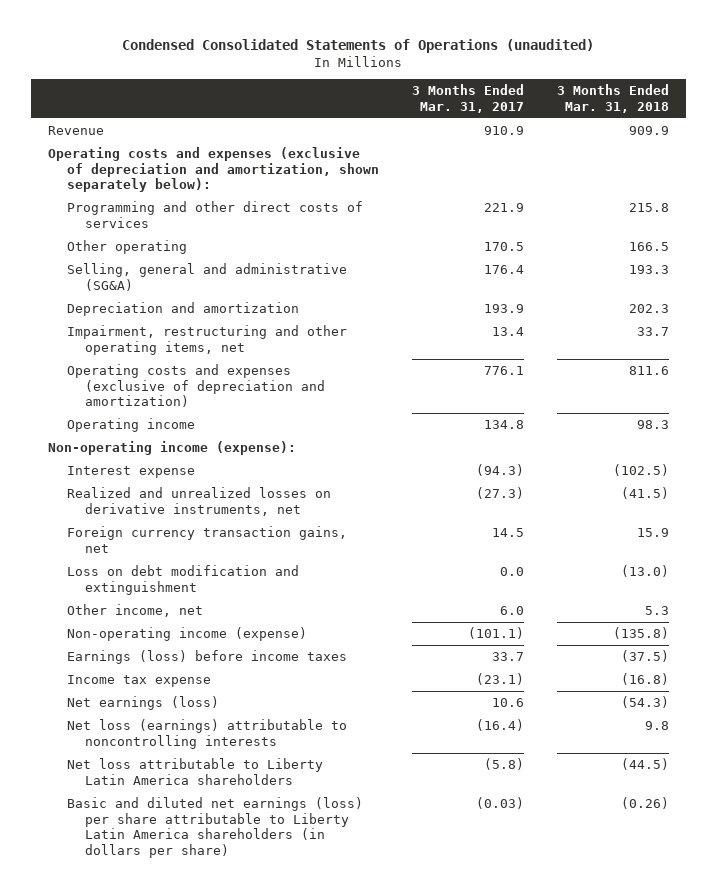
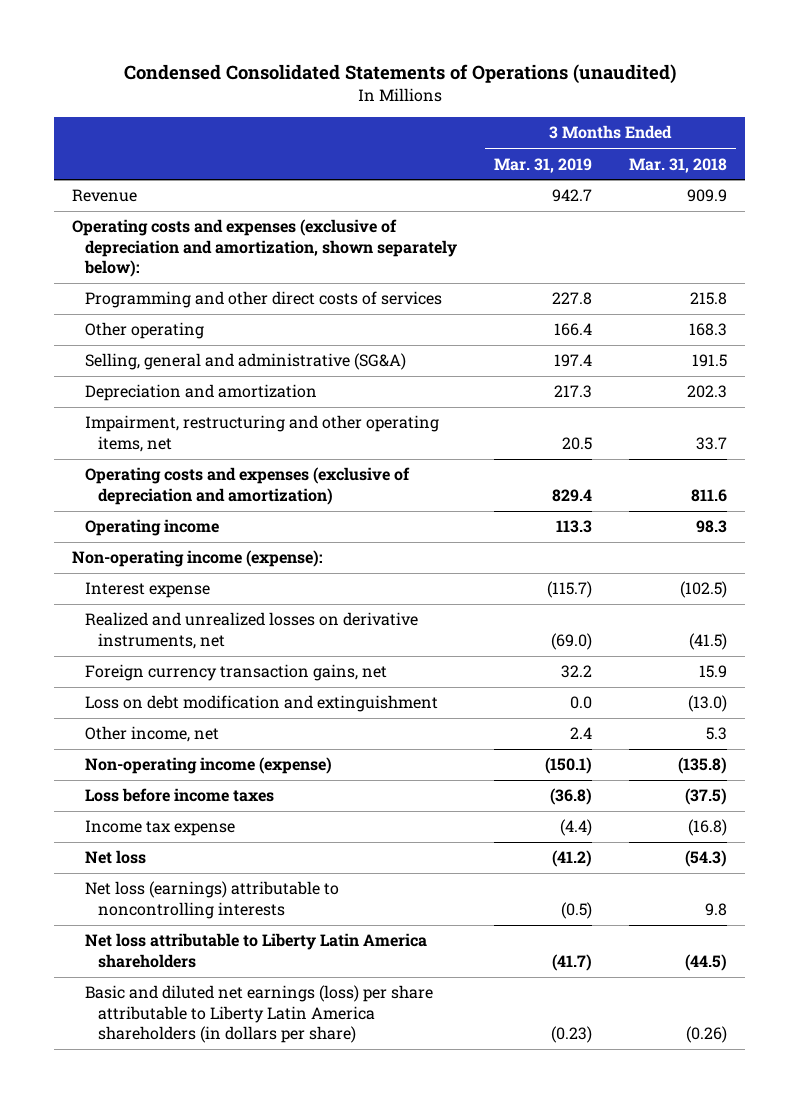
[411,84,524,113] 3 Months Ended Mar. 31, 2017 -> none
none -> [494,157,593,173] Mar. 31, 2019
[629,241,670,251] 166.5 -> [688,323,727,337] 168.3
[629,264,670,274] 193.3 -> [691,354,727,368] 191.5
[66,649,347,664] Earnings (loss) before income taxes -> [85,788,275,803] Loss before income taxes
[66,695,219,710] Net earnings (loss) -> [85,850,147,865] Net loss

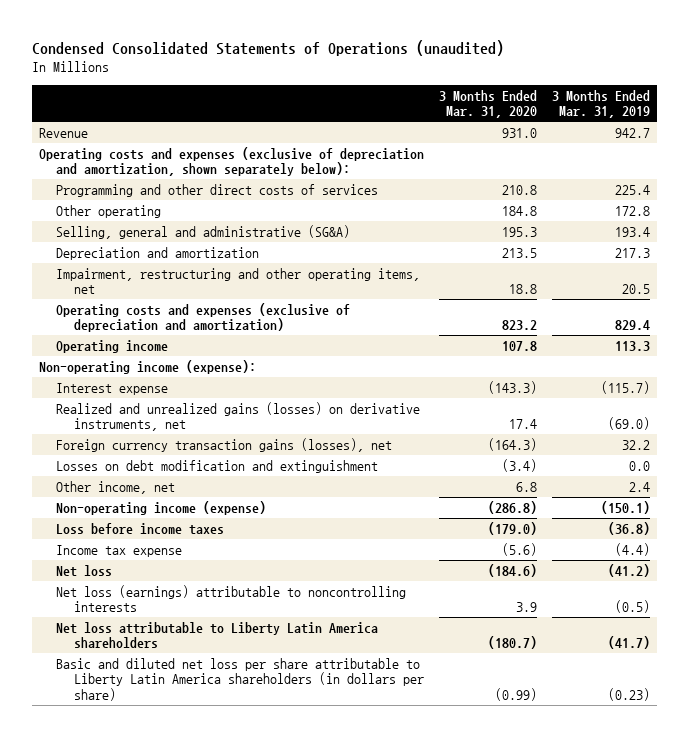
[628,157,727,173] Mar. 31, 2018 -> none
none -> [439,89,538,119] 3 Months Ended Mar. 31, 2020
[552,292,593,306] 227.8 -> [614,184,650,195] 225.4
[554,323,593,337] 166.4 -> [614,205,650,216] 172.8
[554,354,593,368] 197.4 -> [614,226,650,237] 193.4
[85,612,419,649] Realized and unrealized losses on derivative instruments, net -> [56,401,421,432] Realized and unrealized gains (losses) on derivative instruments, net
[85,664,388,682] Foreign currency transaction gains, net -> [56,437,393,452] Foreign currency transaction gains (losses), net
[85,695,439,713] Loss on debt modification and extinguishment -> [56,459,379,473] Losses on debt modification and extinguishment
[85,985,434,1044] Basic and diluted net earnings (loss) per share attributable to Liberty Latin America shareholders (in dollars per share) -> [56,657,424,702] Basic and diluted net loss per share attributable to Liberty Latin America shareholders (in dollars per share)

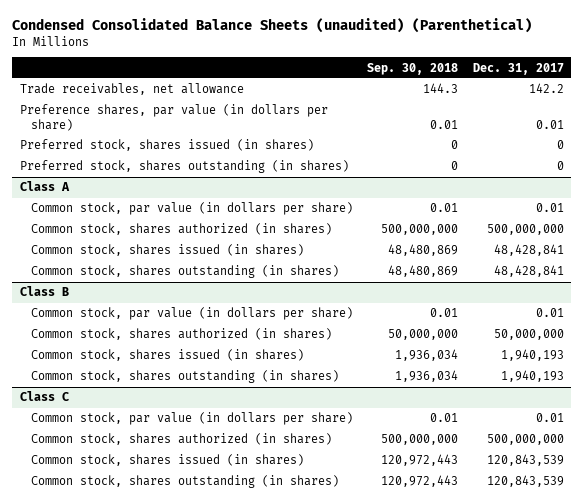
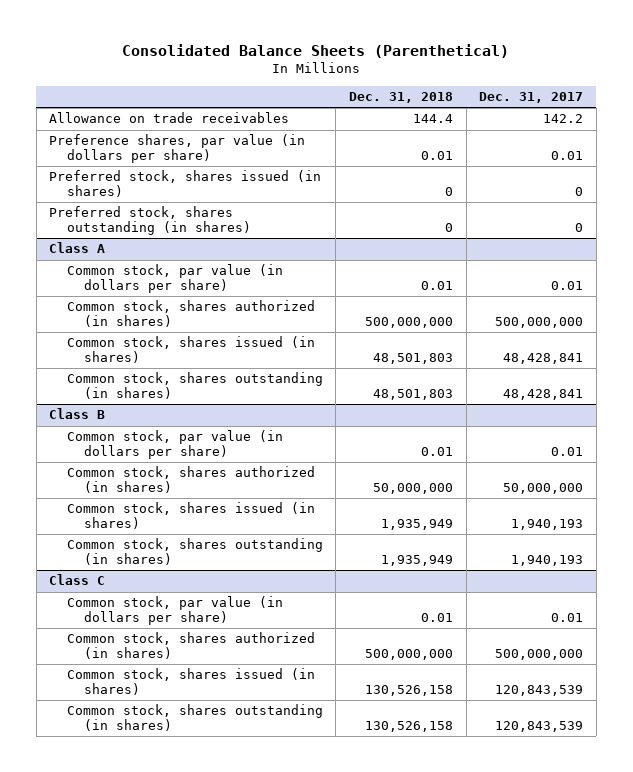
[12,18,533,34] Condensed Consolidated Balance Sheets (unaudited) (Parenthetical) -> [122,43,510,58] Consolidated Balance Sheets (Parenthetical)
[367,62,459,75] Sep. 30, 2018 -> none
none -> [348,92,453,104] Dec. 31, 2018
[19,83,244,96] Trade receivables, net allowance -> [49,112,290,124] Allowance on trade receivables

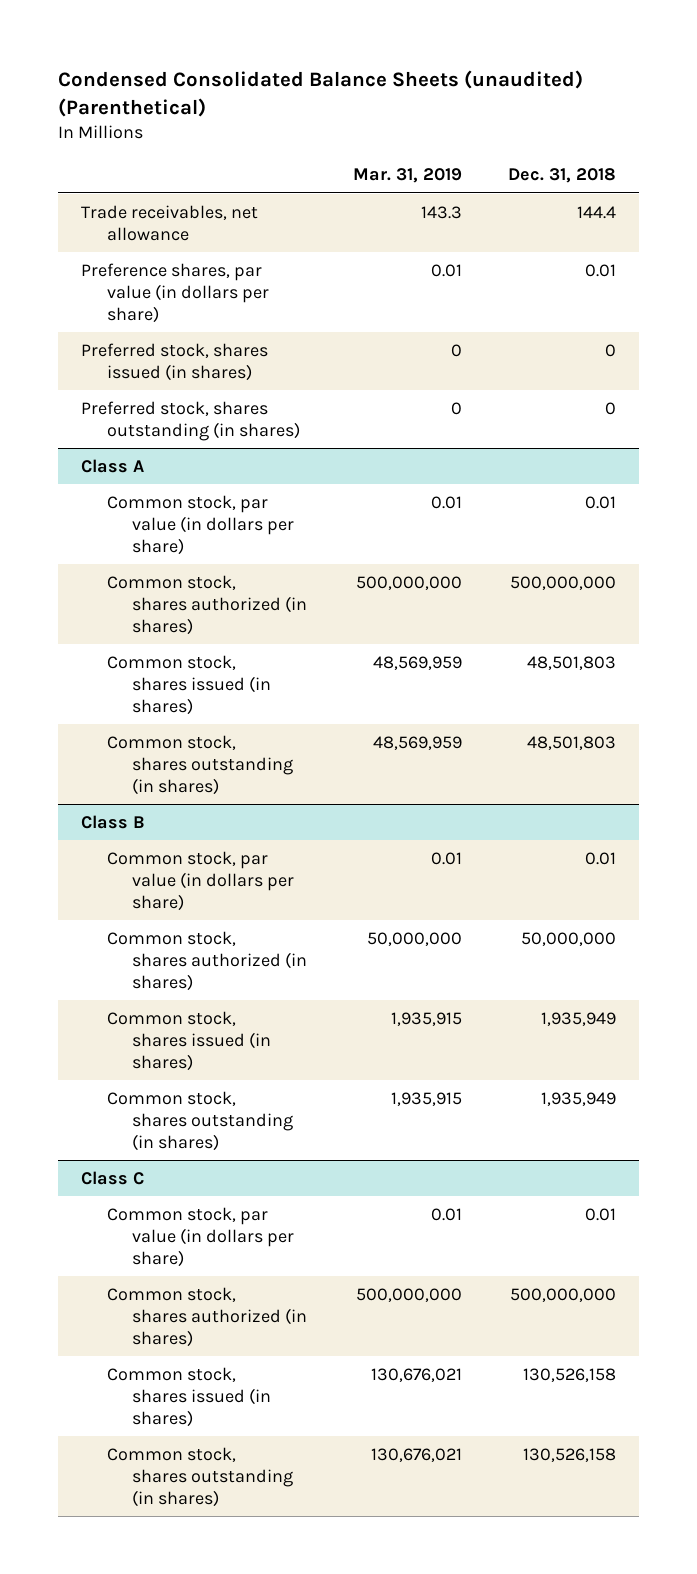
[122,43,510,58] Consolidated Balance Sheets (Parenthetical) -> [58,69,584,117] Condensed Consolidated Balance Sheets (unaudited) (Parenthetical)
[479,92,584,104] Dec. 31, 2017 -> none
none -> [352,168,462,184] Mar. 31, 2019
[49,112,290,124] Allowance on trade receivables -> [80,204,258,241] Trade receivables, net allowance

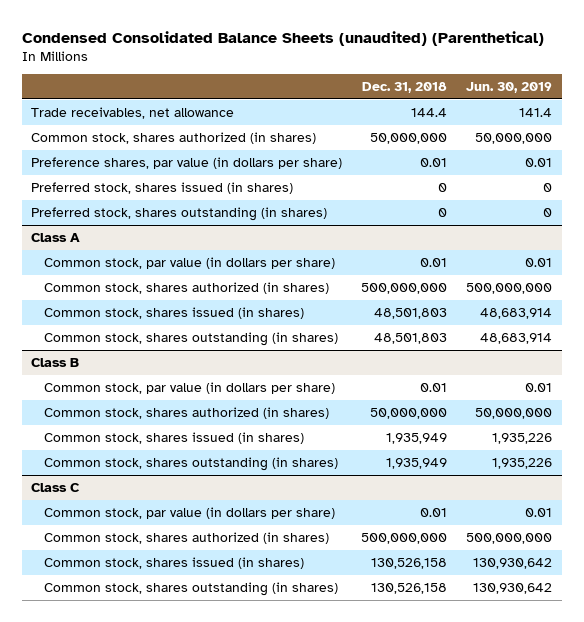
[352,168,462,184] Mar. 31, 2019 -> none
none -> [466,81,553,93] Jun. 30, 2019
none -> [31,131,317,144] Common stock, shares authorized (in shares)

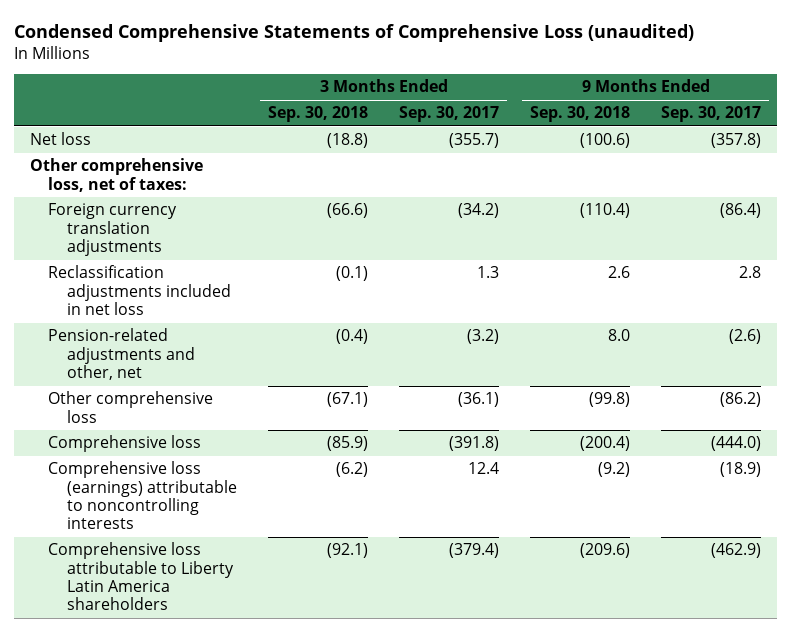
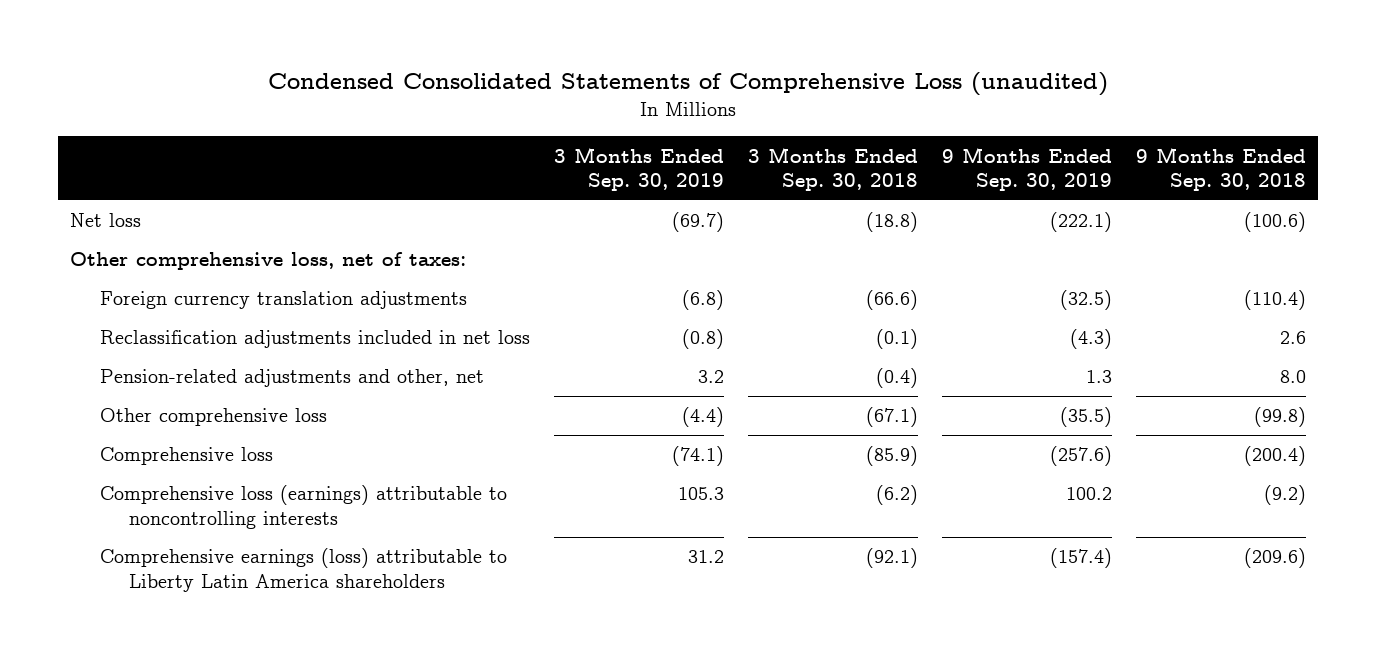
[14,24,695,43] Condensed Comprehensive Statements of Comprehensive Loss (unaudited) -> [267,71,1108,96] Condensed Consolidated Statements of Comprehensive Loss (unaudited)
[399,106,500,123] Sep. 30, 2017 -> none
[661,106,762,123] Sep. 30, 2017 -> none
none -> [553,146,724,192] 3 Months Ended Sep. 30, 2019
none -> [941,146,1112,192] 9 Months Ended Sep. 30, 2019
[48,542,234,611] Comprehensive loss attributable to Liberty Latin America shareholders -> [99,548,507,592] Comprehensive earnings (loss) attributable to Liberty Latin America shareholders

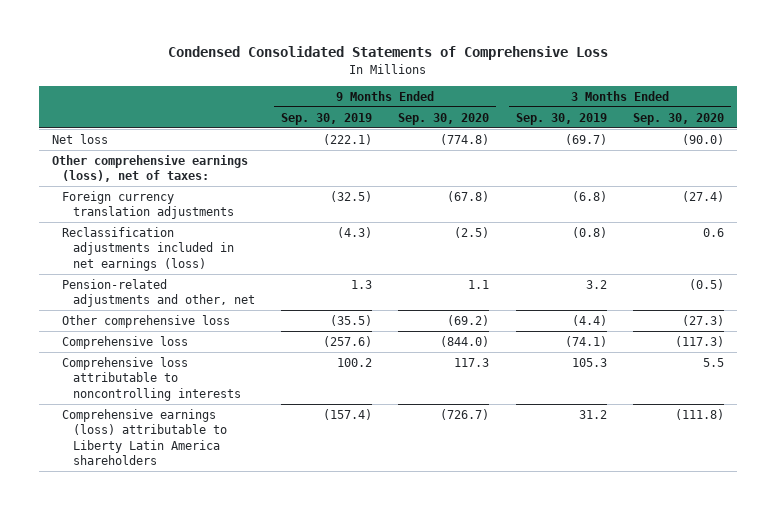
[267,71,1108,96] Condensed Consolidated Statements of Comprehensive Loss (unaudited) -> [168,46,609,61] Condensed Consolidated Statements of Comprehensive Loss
[747,146,918,192] 3 Months Ended Sep. 30, 2018 -> none
[1136,146,1307,192] 9 Months Ended Sep. 30, 2018 -> none
none -> [398,112,490,125] Sep. 30, 2020
none -> [633,112,725,125] Sep. 30, 2020
[69,252,466,271] Other comprehensive loss, net of taxes: -> [51,154,248,183] Other comprehensive earnings (loss), net of taxes:
[99,330,530,349] Reclassification adjustments included in net loss -> [62,226,234,271] Reclassification adjustments included in net earnings (loss)
[99,485,507,529] Comprehensive loss (earnings) attributable to noncontrolling interests -> [62,356,241,401] Comprehensive loss attributable to noncontrolling interests

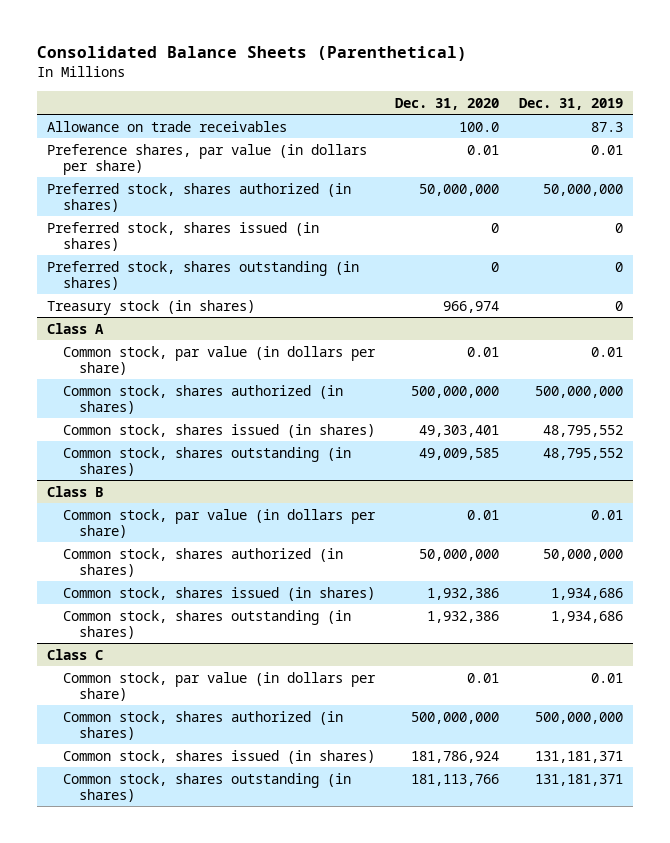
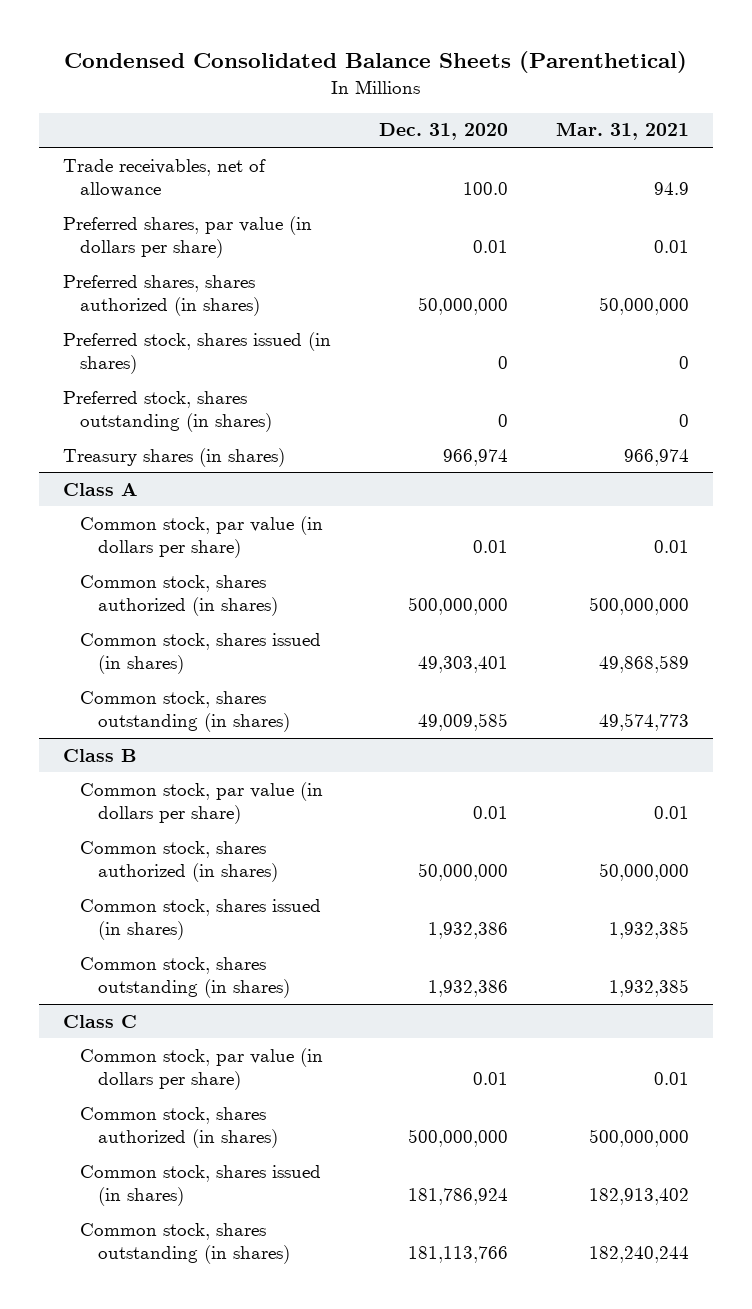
[36,46,467,62] Consolidated Balance Sheets (Parenthetical) -> [63,51,687,74] Condensed Consolidated Balance Sheets (Parenthetical)
[518,97,623,110] Dec. 31, 2019 -> none
none -> [555,122,689,141] Mar. 31, 2021
[46,120,287,132] Allowance on trade receivables -> [62,158,266,198] Trade receivables, net of allowance
[46,143,367,175] Preference shares, par value (in dollars per share) -> [62,215,312,259] Preferred shares, par value (in dollars per share)
[46,182,351,212] Preferred stock, shares authorized (in shares) -> [62,274,261,317] Preferred shares, shares authorized (in shares)
[46,299,255,315] Treasury stock (in shares) -> [62,447,285,467] Treasury shares (in shares)

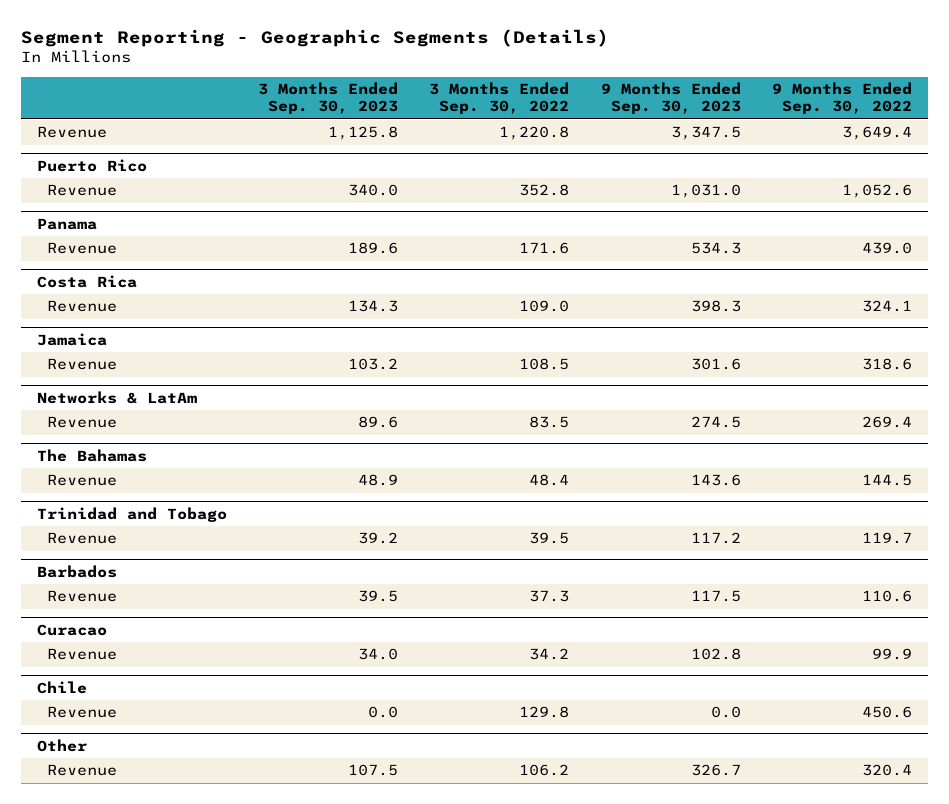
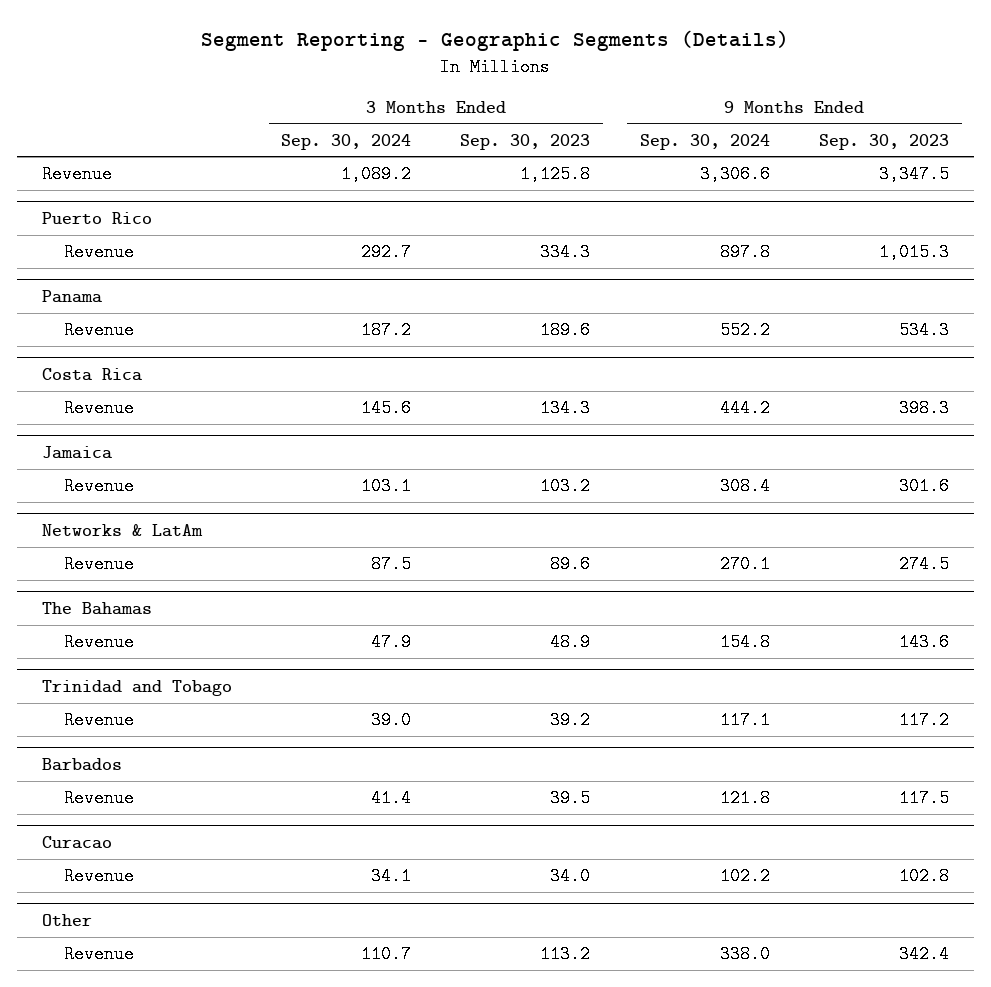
[429,82,570,115] 3 Months Ended Sep. 30, 2022 -> none
[771,82,912,115] 9 Months Ended Sep. 30, 2022 -> none
none -> [280,133,411,150] Sep. 30, 2024
none -> [639,133,770,150] Sep. 30, 2024
[347,184,398,197] 340.0 -> [540,243,591,262] 334.3
[670,184,741,199] 1,031.0 -> [879,243,950,262] 1,015.3
[36,681,87,695] Chile -> none
[47,706,118,719] Revenue -> none
[347,764,398,777] 107.5 -> [540,945,591,964] 113.2
[690,764,741,777] 326.7 -> [899,945,950,964] 342.4

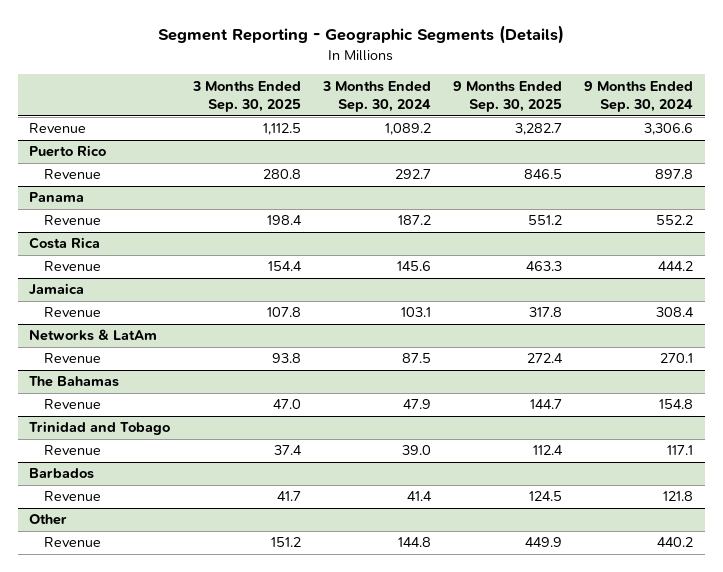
[460,133,591,150] Sep. 30, 2023 -> none
[819,133,950,150] Sep. 30, 2023 -> none
none -> [191,80,301,113] 3 Months Ended Sep. 30, 2025
none -> [453,80,563,113] 9 Months Ended Sep. 30, 2025
[41,835,112,849] Curacao -> none
[64,867,135,886] Revenue -> none
[360,945,411,964] 110.7 -> [397,537,431,548] 144.8
[719,945,770,964] 338.0 -> [657,537,694,548] 440.2

